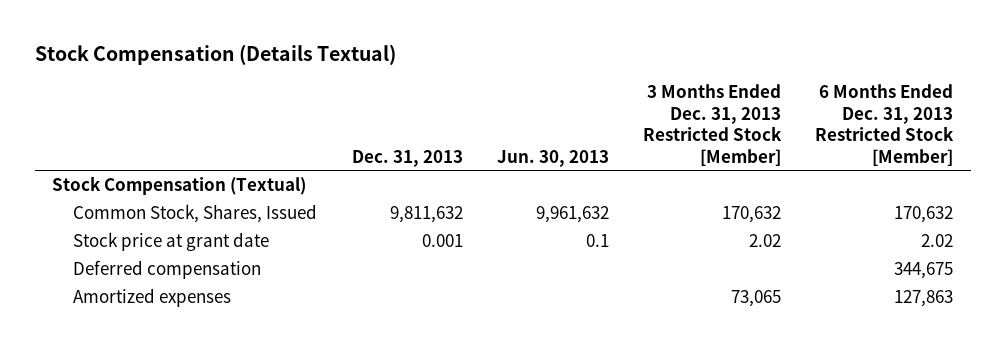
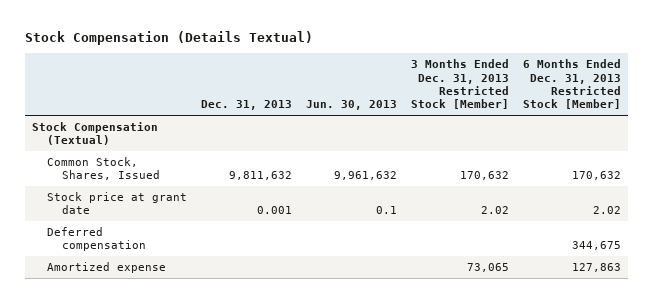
[73,288,232,308] Amortized expenses -> [47,261,167,273] Amortized expense

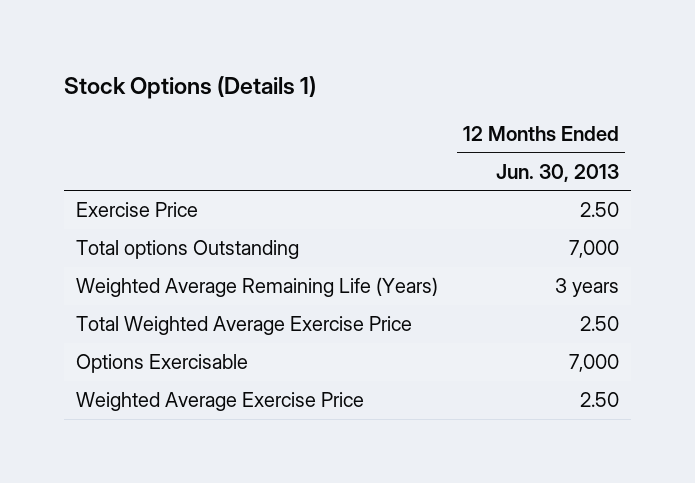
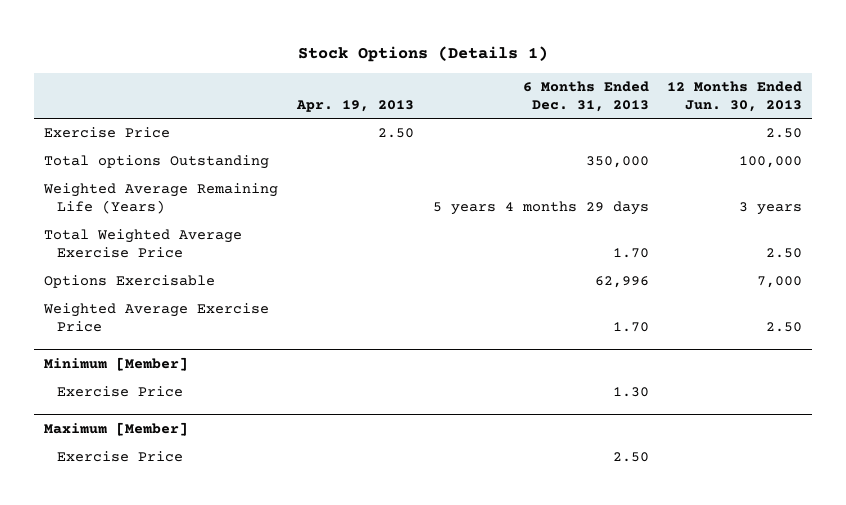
none -> [295,99,414,112] Apr. 19, 2013
none -> [522,81,649,112] 6 Months Ended Dec. 31, 2013
[568,240,619,259] 7,000 -> [739,156,803,169] 100,000
none -> [43,357,188,372] Minimum [Member]
none -> [56,386,183,398] Exercise Price
none -> [43,422,188,437] Maximum [Member]
none -> [56,451,183,463] Exercise Price

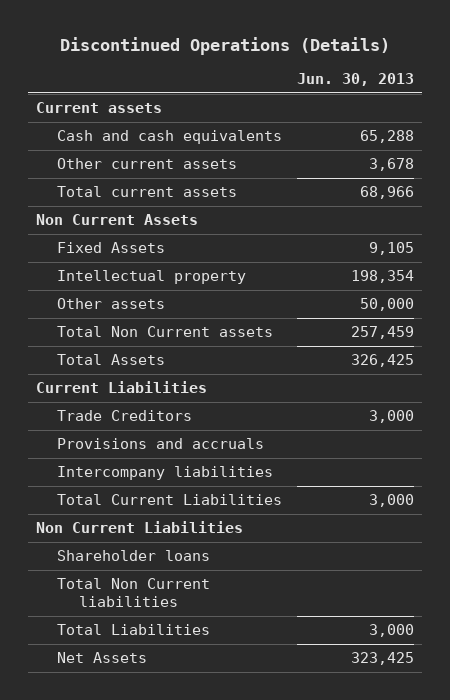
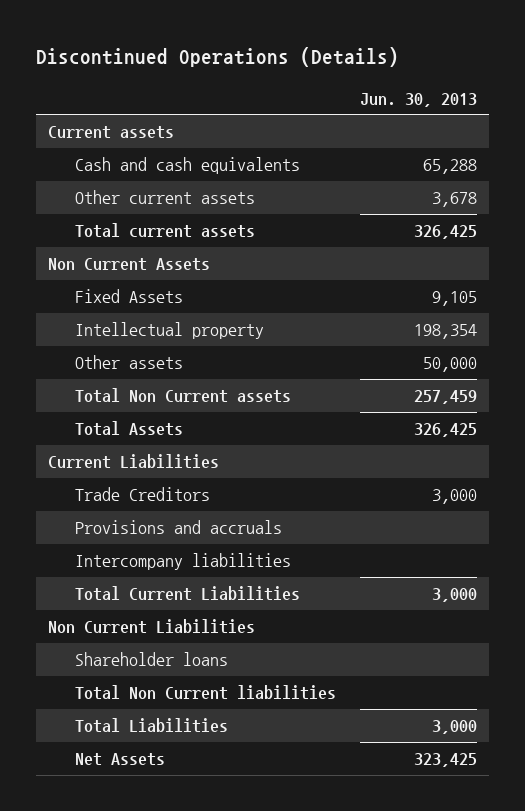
[360,186,415,200] 68,966 -> [414,225,478,240] 326,425

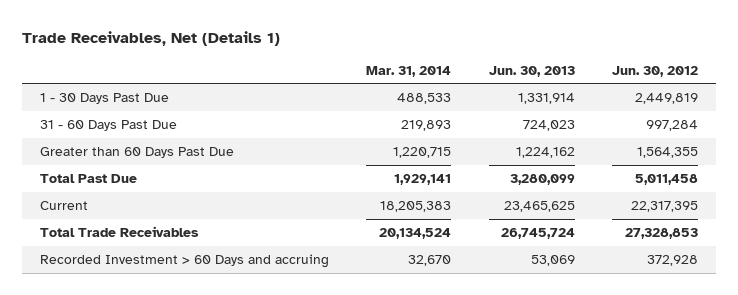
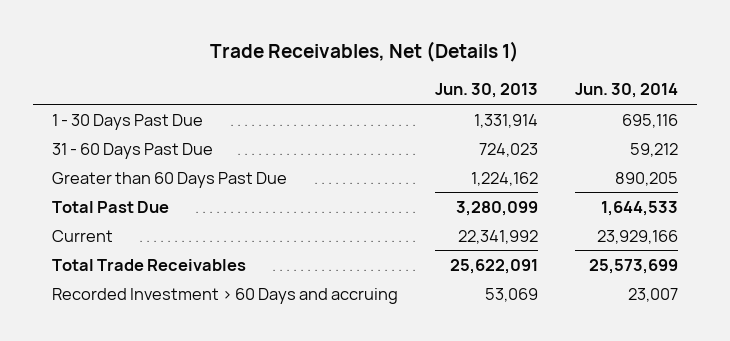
[366,65,452,77] Mar. 31, 2014 -> none
[611,65,698,77] Jun. 30, 2012 -> none
none -> [574,83,678,99] Jun. 30, 2014
[503,201,575,213] 23,465,625 -> [457,229,538,244] 22,341,992
[500,228,575,240] 26,745,724 -> [449,258,538,274] 25,622,091

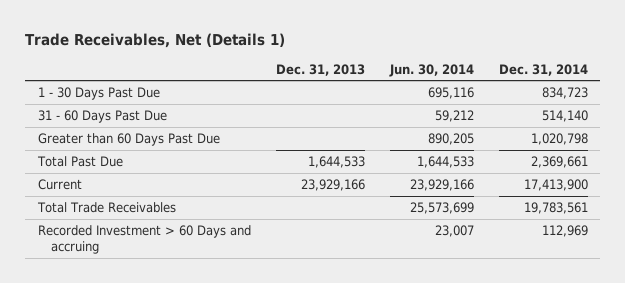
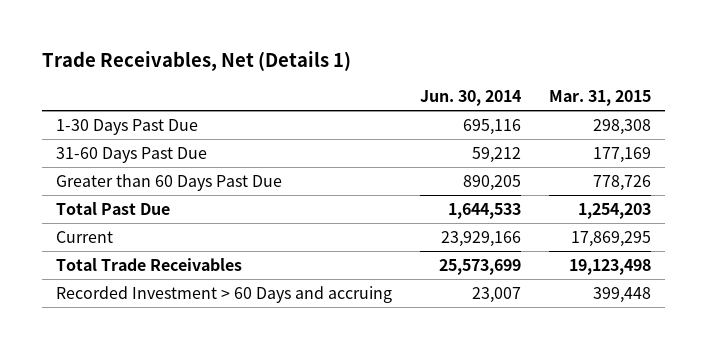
[275,63,365,76] Dec. 31, 2013 -> none
[498,63,588,76] Dec. 31, 2014 -> none
none -> [548,90,651,107] Mar. 31, 2015
[37,87,160,101] 1 - 30 Days Past Due -> [55,118,198,135] 1-30 Days Past Due
[37,110,167,124] 31 - 60 Days Past Due -> [55,146,207,163] 31-60 Days Past Due

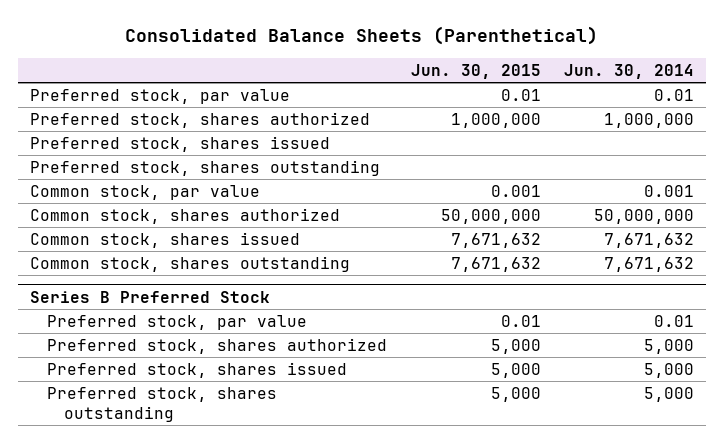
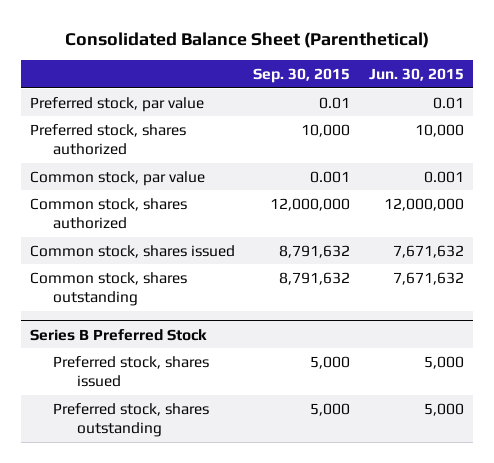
[125,26,599,46] Consolidated Balance Sheets (Parenthetical) -> [64,31,429,48] Consolidated Balance Sheet (Parenthetical)
[564,63,695,79] Jun. 30, 2014 -> none
none -> [253,68,351,84] Sep. 30, 2015
[29,135,330,152] Preferred stock, shares issued -> none
[29,159,380,176] Preferred stock, shares outstanding -> none
[450,112,541,128] 1,000,000 -> [414,123,464,137] 10,000
[440,208,541,224] 50,000,000 -> [383,197,464,211] 12,000,000
[46,314,307,330] Preferred stock, par value -> none
[46,337,387,354] Preferred stock, shares authorized -> none

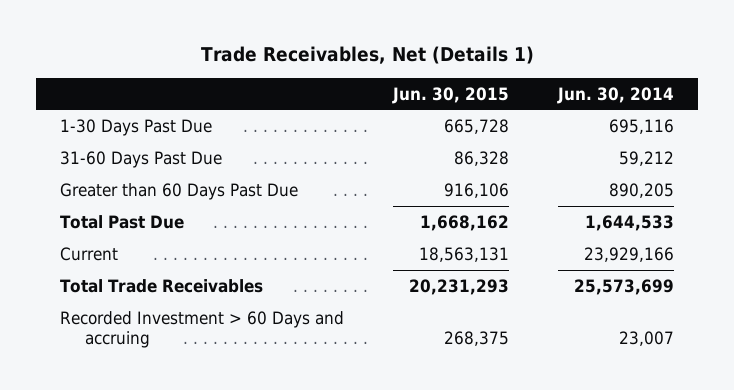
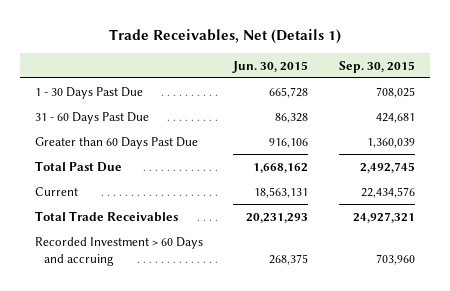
[556,86,674,104] Jun. 30, 2014 -> none
none -> [338,60,415,73] Sep. 30, 2015
[59,118,212,136] 1-30 Days Past Due -> [34,86,143,99] 1 - 30 Days Past Due
[59,150,222,168] 31-60 Days Past Due -> [34,111,149,124] 31 - 60 Days Past Due

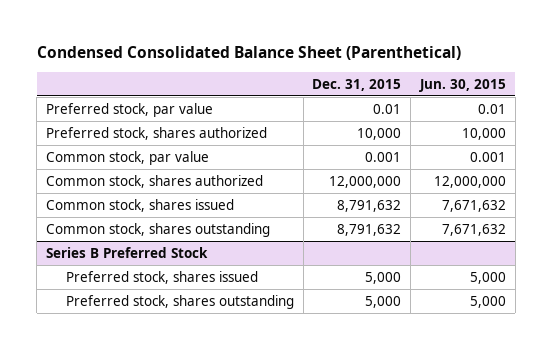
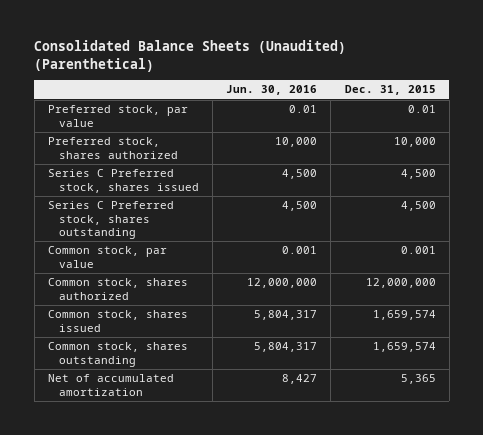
[36,45,461,60] Condensed Consolidated Balance Sheet (Parenthetical) -> [34,40,347,72] Consolidated Balance Sheets (Unaudited) (Parenthetical)
[418,78,506,92] Jun. 30, 2015 -> none
none -> [226,85,318,96] Jun. 30, 2016
none -> [47,169,200,193] Series C Preferred stock, shares issued
none -> [47,201,174,239] Series C Preferred stock, shares outstanding
[45,246,208,258] Series B Preferred Stock -> none
[65,270,258,284] Preferred stock, shares issued -> none
[65,294,294,309] Preferred stock, shares outstanding -> none
[337,199,402,212] 8,791,632 -> [372,310,436,321] 1,659,574
[337,223,402,236] 8,791,632 -> [372,342,436,353] 1,659,574
none -> [47,374,174,396] Net of accumulated amortization

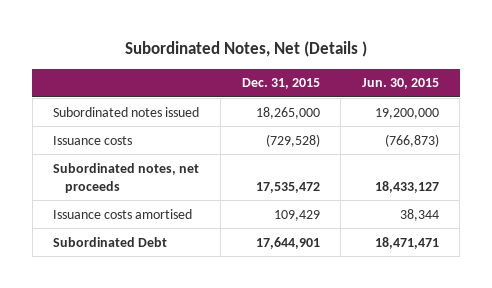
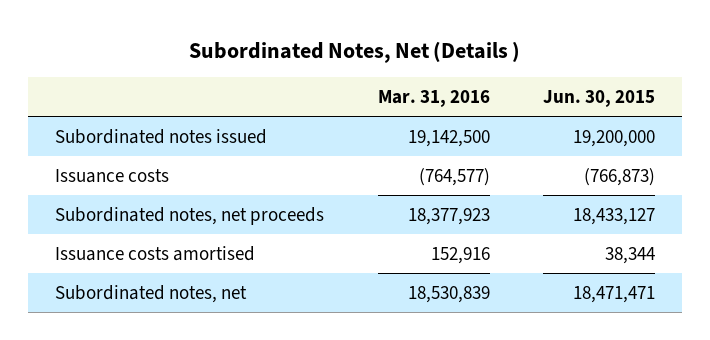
[241,78,320,90] Dec. 31, 2015 -> none
none -> [377,89,490,107] Mar. 31, 2016
[53,236,168,247] Subordinated Debt -> [55,284,248,303] Subordinated notes, net

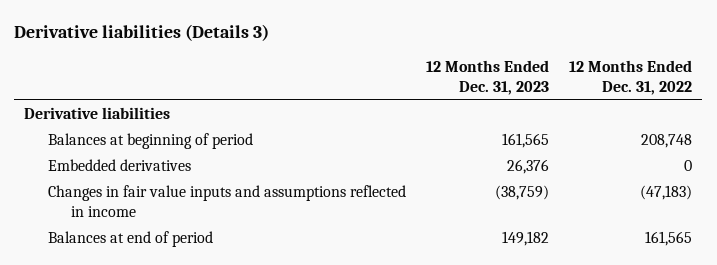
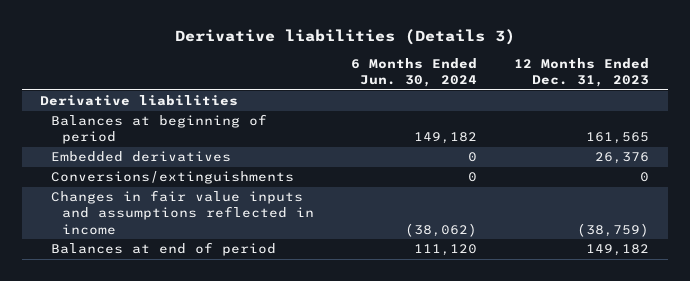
[569,60,693,96] 12 Months Ended Dec. 31, 2022 -> none
none -> [351,58,478,88] 6 Months Ended Jun. 30, 2024
none -> [51,171,295,185] Conversions/extinguishments

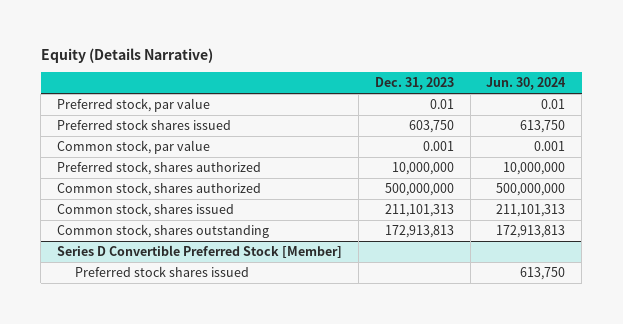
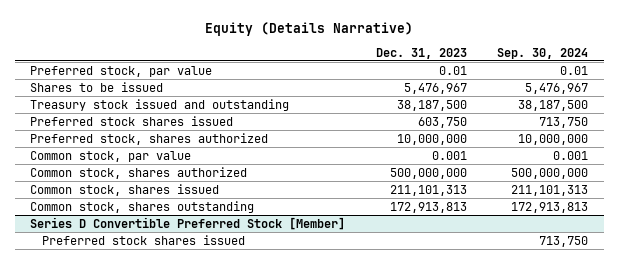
[486,77,567,91] Jun. 30, 2024 -> none
none -> [497,47,589,59] Sep. 30, 2024
none -> [30,81,164,92] Shares to be issued
none -> [30,98,290,111] Treasury stock issued and outstanding
[57,139,211,154] Common stock, par value -> [30,150,192,162] Common stock, par value

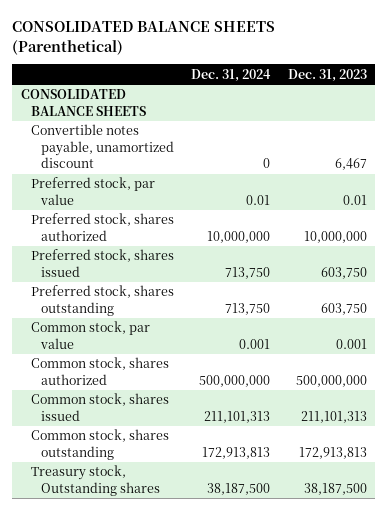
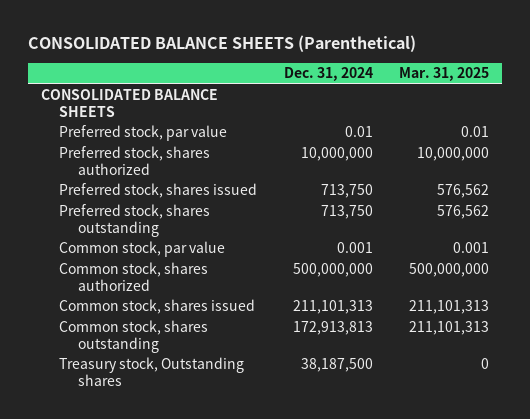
[287,68,367,82] Dec. 31, 2023 -> none
none -> [399,67,490,82] Mar. 31, 2025
[31,124,175,169] Convertible notes payable, unamortized discount -> none

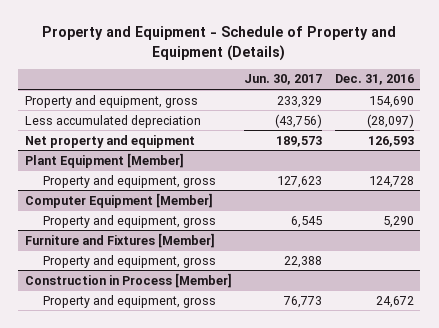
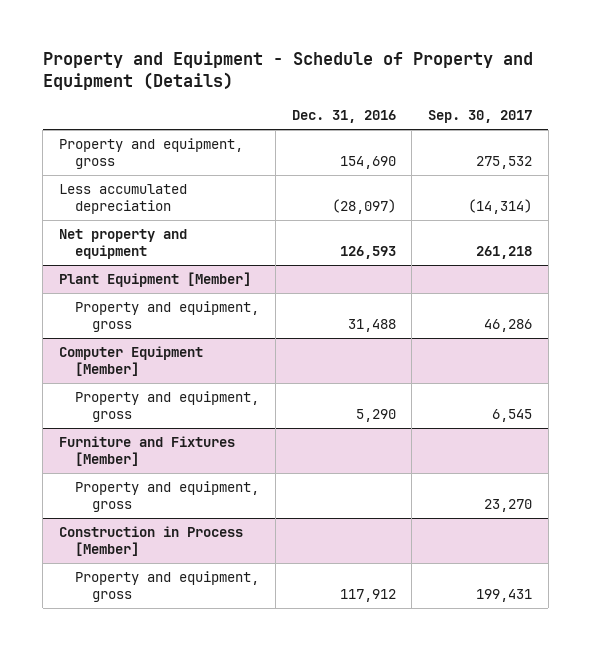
[244,74,323,86] Jun. 30, 2017 -> none
none -> [428,110,533,124] Sep. 30, 2017
[368,175,414,188] 124,728 -> [347,319,396,333] 31,488
[375,295,414,308] 24,672 -> [339,589,396,603] 117,912

